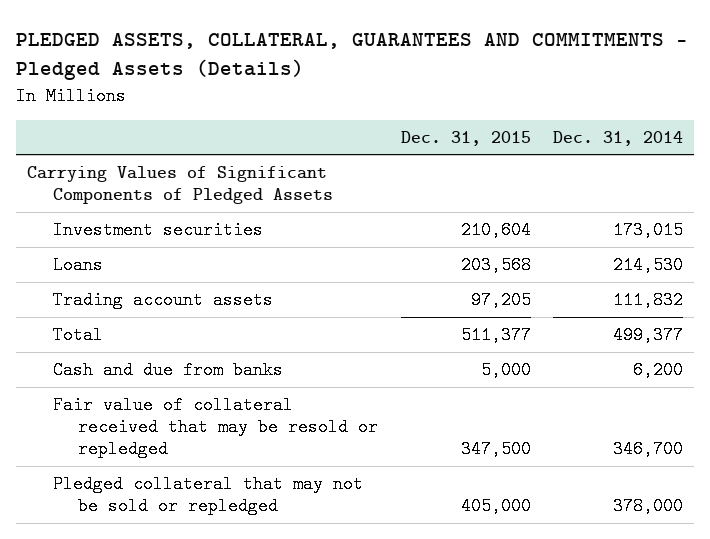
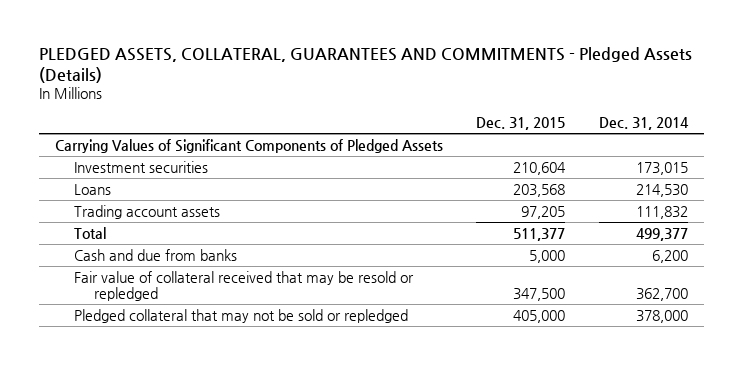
[612,440,683,459] 346,700 -> [635,288,688,302] 362,700

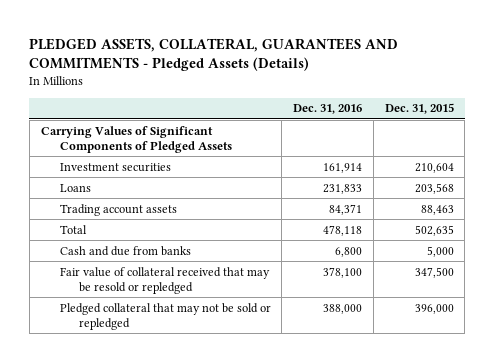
[598,117,689,131] Dec. 31, 2014 -> none
none -> [293,104,363,115] Dec. 31, 2016
[521,205,566,219] 97,205 -> [420,204,454,215] 88,463
[513,227,566,241] 511,377 -> [414,224,454,236] 502,635
[513,309,566,323] 405,000 -> [414,303,454,314] 396,000

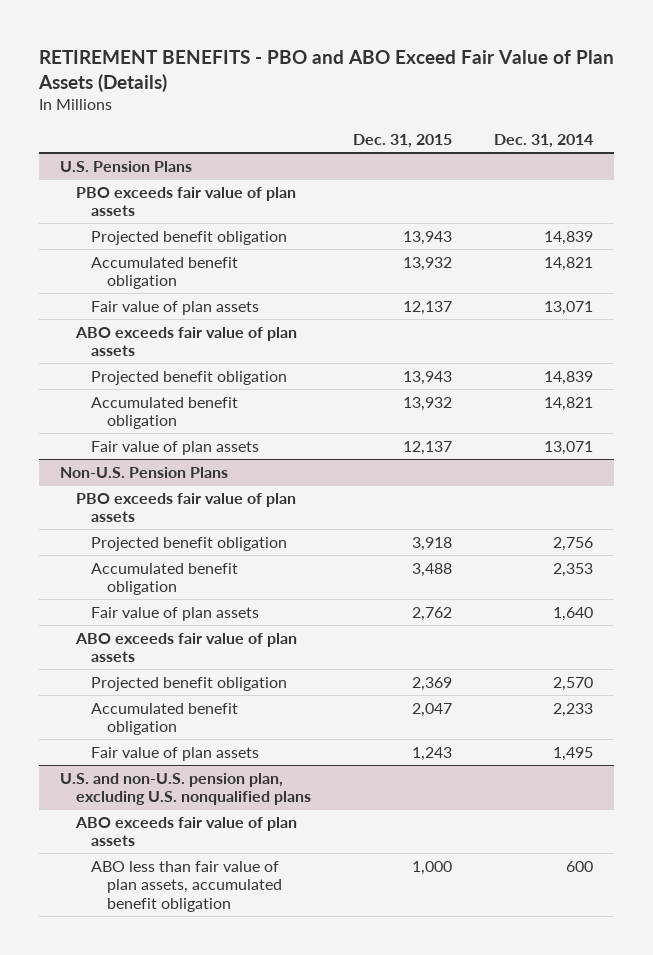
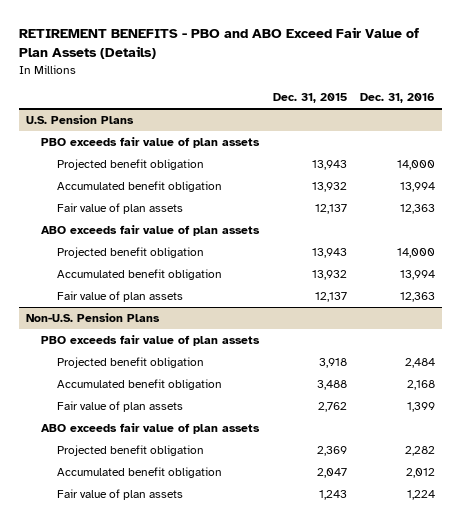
[494,134,594,149] Dec. 31, 2014 -> none
none -> [360,93,436,104] Dec. 31, 2016
[60,772,311,806] U.S. and non-U.S. pension plan, excluding U.S. nonqualified plans -> none
[74,816,297,847] ABO exceeds fair value of plan assets -> none
[91,860,283,912] ABO less than fair value of plan assets, accumulated benefit obligation -> none

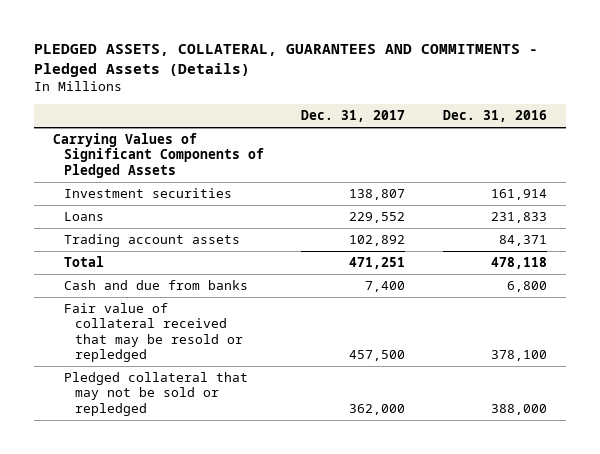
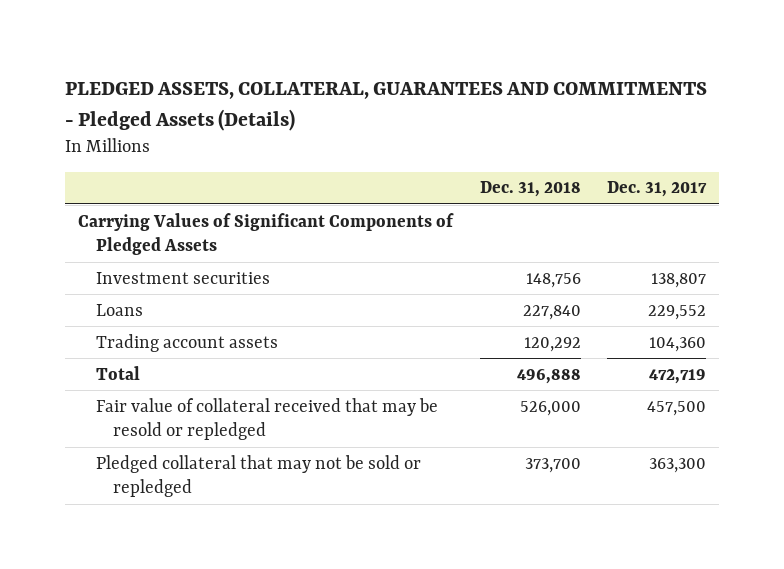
[442,109,547,122] Dec. 31, 2016 -> none
none -> [479,181,581,198] Dec. 31, 2018
[63,280,248,291] Cash and due from banks -> none
[349,235,406,247] 102,892 -> [649,336,707,352] 104,360
[349,257,406,270] 471,251 -> [649,368,707,384] 472,719
[349,403,406,415] 362,000 -> [649,457,707,473] 363,300

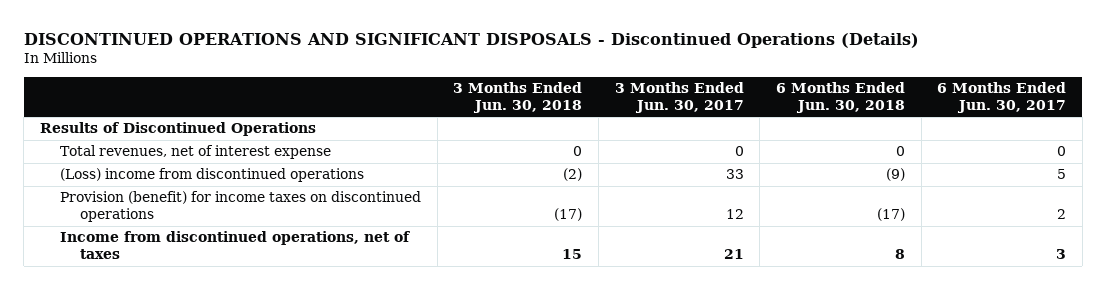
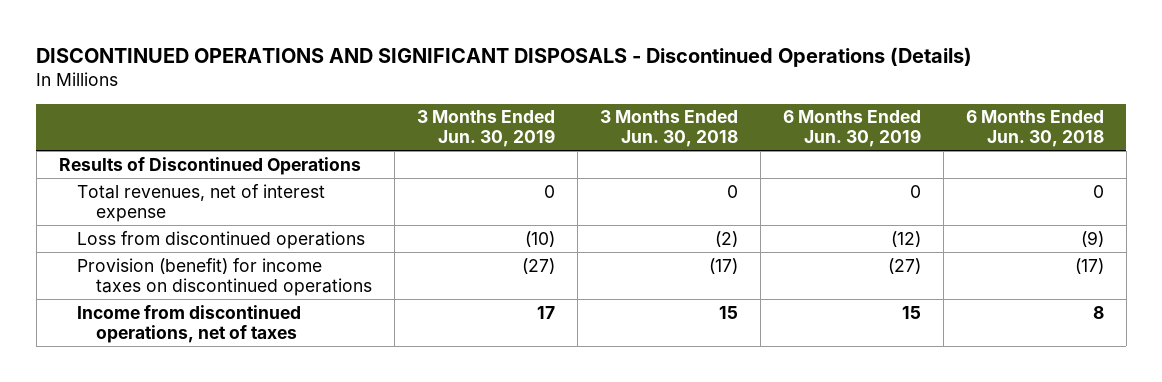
[614,81,744,113] 3 Months Ended Jun. 30, 2017 -> none
[937,81,1067,113] 6 Months Ended Jun. 30, 2017 -> none
none -> [416,110,555,148] 3 Months Ended Jun. 30, 2019
none -> [782,110,921,148] 6 Months Ended Jun. 30, 2019
[59,168,364,183] (Loss) income from discontinued operations -> [77,230,366,249] Loss from discontinued operations

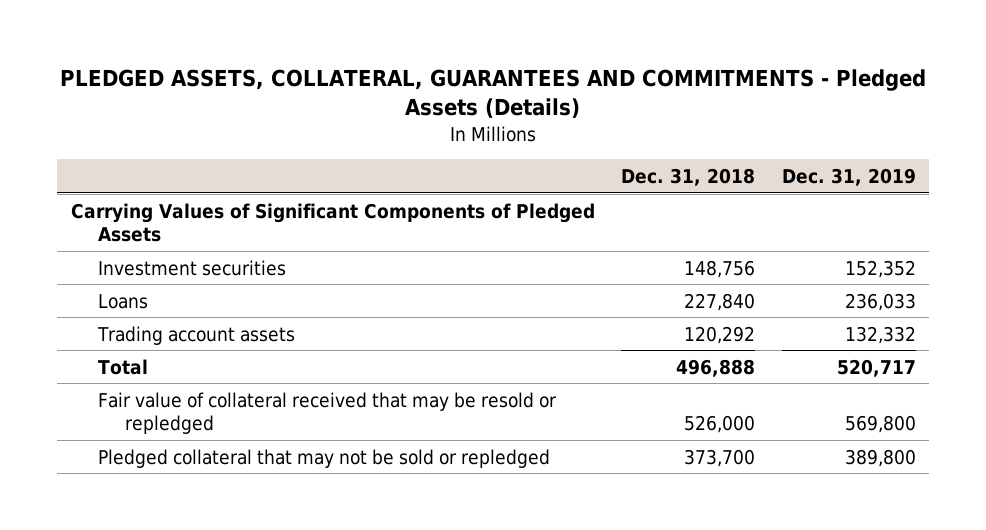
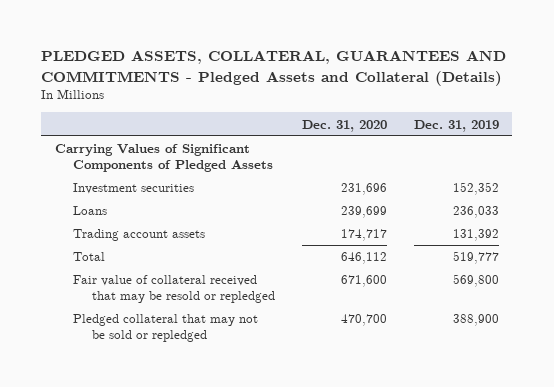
[60,69,927,119] PLEDGED ASSETS, COLLATERAL, GUARANTEES AND COMMITMENTS - Pledged Assets (Details) -> [41,50,507,86] PLEDGED ASSETS, COLLATERAL, GUARANTEES AND COMMITMENTS - Pledged Assets and Collateral (Details)
[621,167,756,186] Dec. 31, 2018 -> none
none -> [301,119,387,132] Dec. 31, 2020
[844,325,916,344] 132,332 -> [452,229,499,242] 131,392
[836,358,916,377] 520,717 -> [452,251,499,265] 519,777
[844,448,916,467] 389,800 -> [452,314,499,327] 388,900

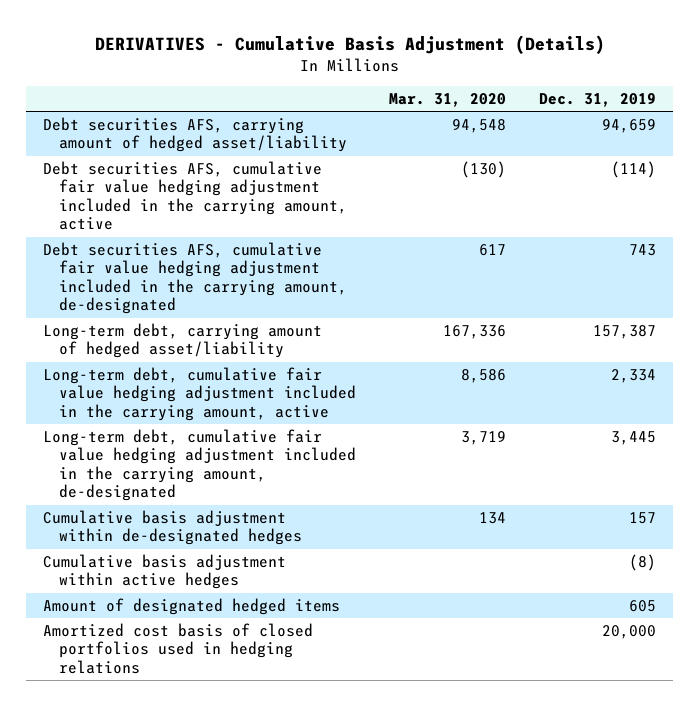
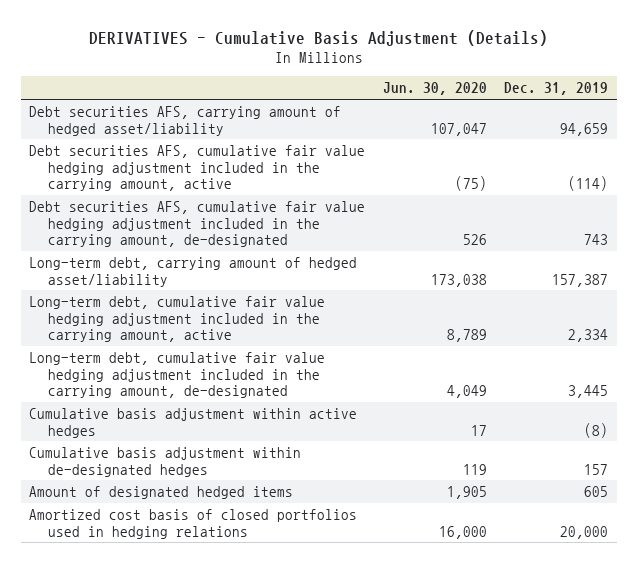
[389,93,507,108] Mar. 31, 2020 -> none
none -> [382,82,487,96] Jun. 30, 2020
[42,510,303,546] Cumulative basis adjustment within de-designated hedges -> [29,446,302,477] Cumulative basis adjustment within de-designated hedges

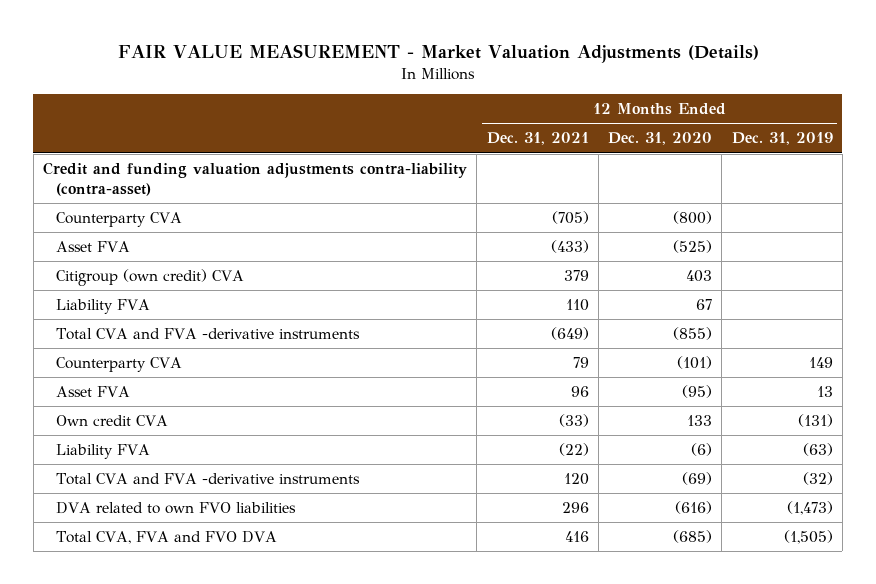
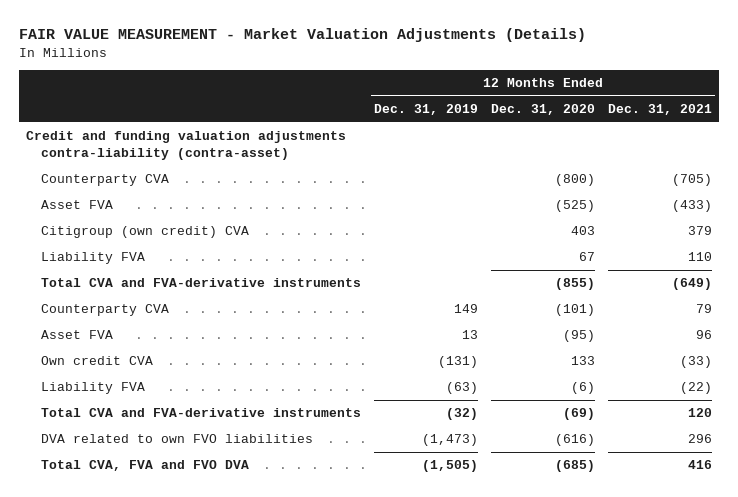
[55,327,360,340] Total CVA and FVA -derivative instruments -> [40,278,361,288] Total CVA and FVA-derivative instruments
[55,472,360,485] Total CVA and FVA -derivative instruments -> [40,408,361,418] Total CVA and FVA-derivative instruments

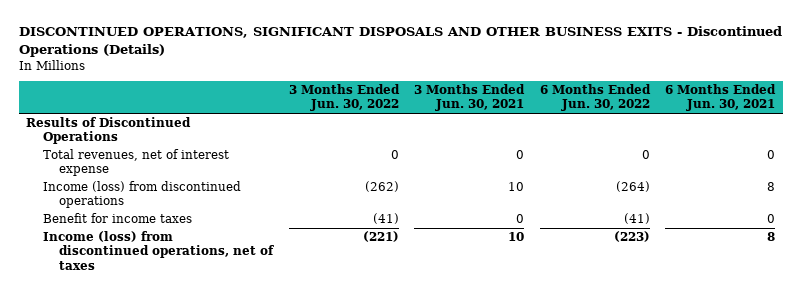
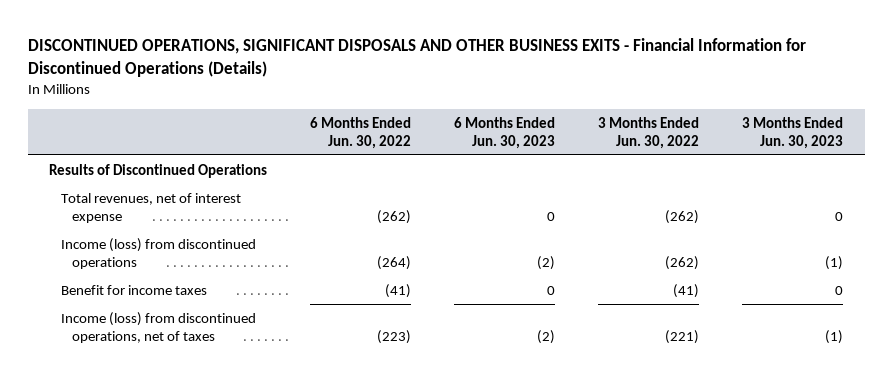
[18,26,782,58] DISCONTINUED OPERATIONS, SIGNIFICANT DISPOSALS AND OTHER BUSINESS EXITS - Discontinued Operations (Details) -> [27,37,806,77] DISCONTINUED OPERATIONS, SIGNIFICANT DISPOSALS AND OTHER BUSINESS EXITS - Financial Information for Discontinued Operations (Details)
[414,84,526,112] 3 Months Ended Jun. 30, 2021 -> none
[665,84,777,112] 6 Months Ended Jun. 30, 2021 -> none
none -> [454,116,556,149] 6 Months Ended Jun. 30, 2023
none -> [742,116,844,149] 3 Months Ended Jun. 30, 2023
[390,150,399,160] 0 -> [665,209,700,224] (262)
[641,150,650,160] 0 -> [377,209,412,224] (262)

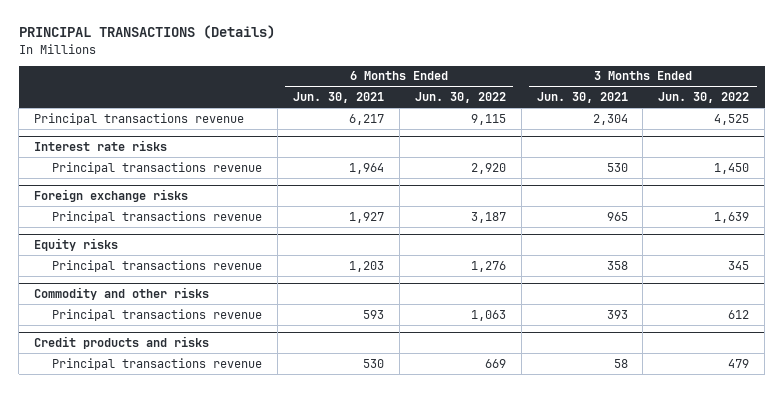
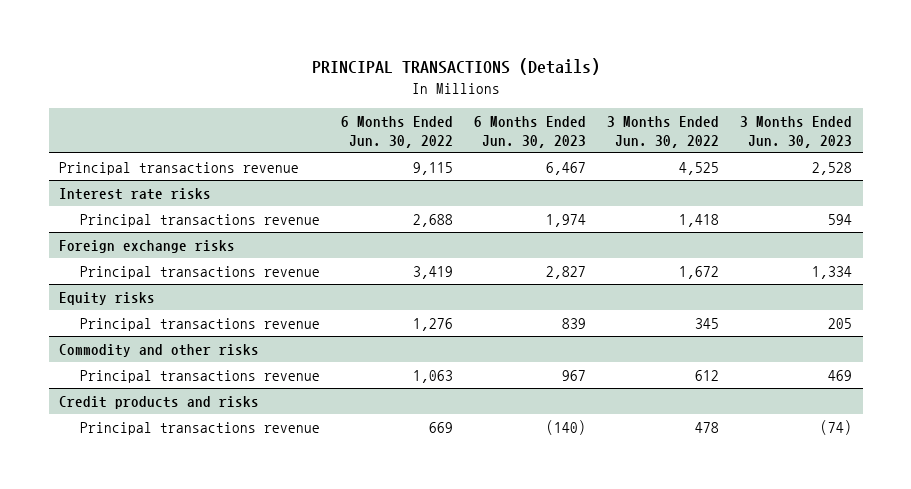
[292,92,384,104] Jun. 30, 2021 -> none
[536,92,628,104] Jun. 30, 2021 -> none
none -> [473,115,586,148] 6 Months Ended Jun. 30, 2023
none -> [739,115,852,148] 3 Months Ended Jun. 30, 2023
[470,162,506,174] 2,920 -> [412,214,453,228] 2,688
[714,162,750,174] 1,450 -> [678,214,719,228] 1,418
[470,211,506,223] 3,187 -> [412,266,453,280] 3,419
[714,211,750,223] 1,639 -> [678,266,719,280] 1,672
[728,358,750,368] 479 -> [694,422,719,434] 478

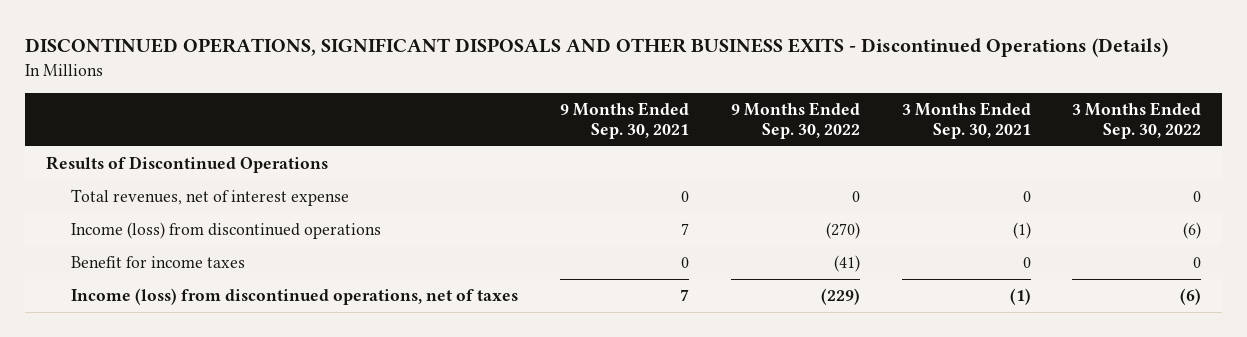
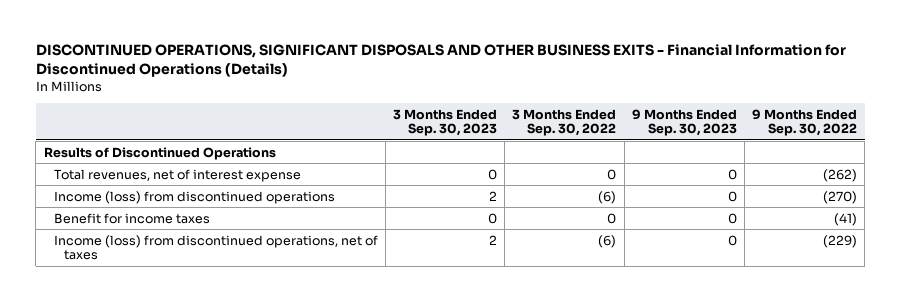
[25,38,1169,58] DISCONTINUED OPERATIONS, SIGNIFICANT DISPOSALS AND OTHER BUSINESS EXITS - Discontinued Operations (Details) -> [35,43,846,78] DISCONTINUED OPERATIONS, SIGNIFICANT DISPOSALS AND OTHER BUSINESS EXITS - Financial Information for Discontinued Operations (Details)
[560,101,690,139] 9 Months Ended Sep. 30, 2021 -> none
[901,101,1031,139] 3 Months Ended Sep. 30, 2021 -> none
none -> [392,108,497,137] 3 Months Ended Sep. 30, 2023
none -> [631,108,737,137] 9 Months Ended Sep. 30, 2023
[851,191,860,203] 0 -> [823,168,858,182] (262)

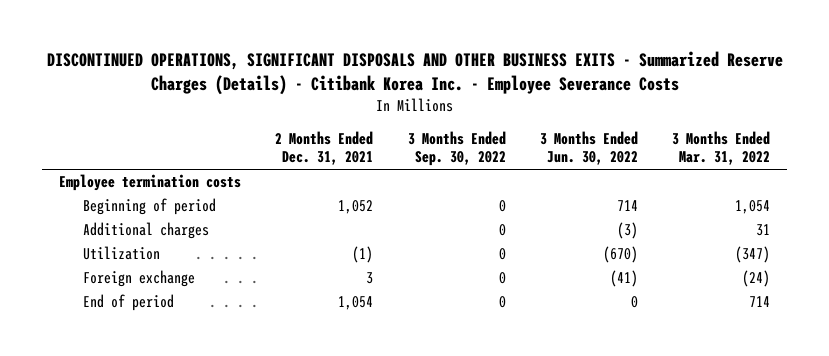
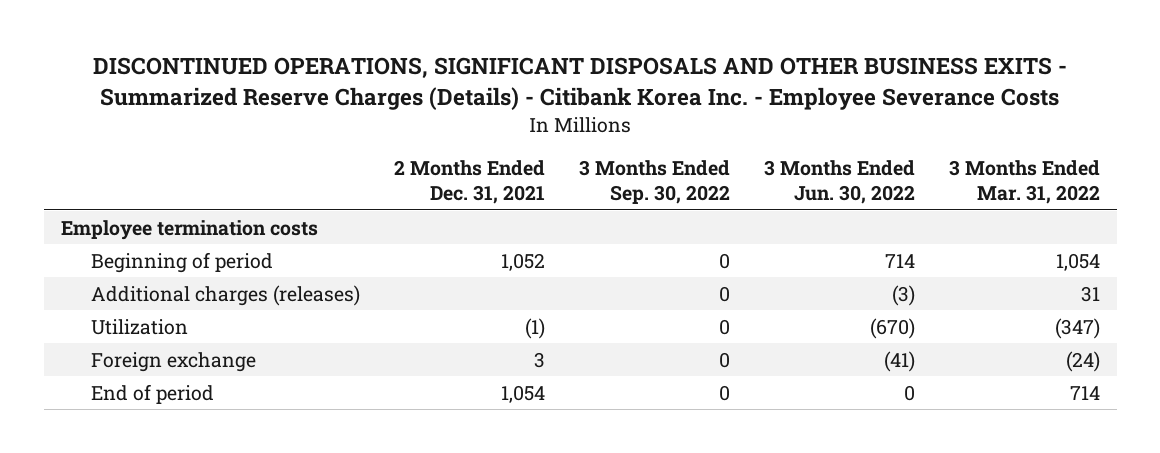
[83,222,210,240] Additional charges -> [90,284,360,306] Additional charges (releases)

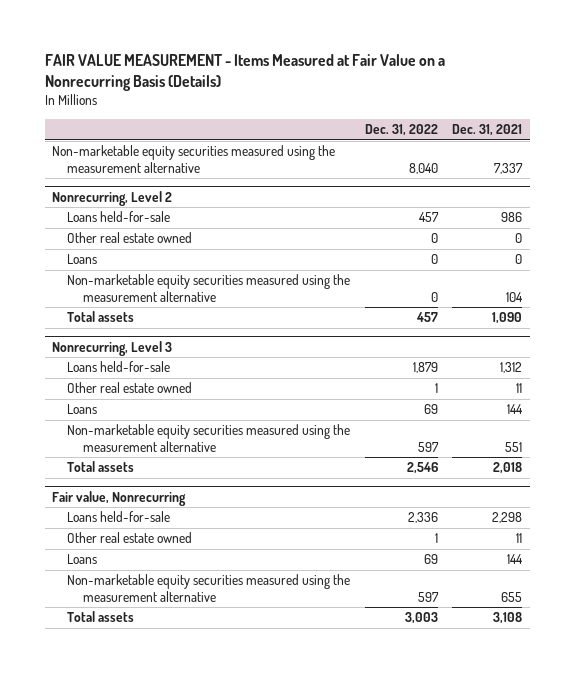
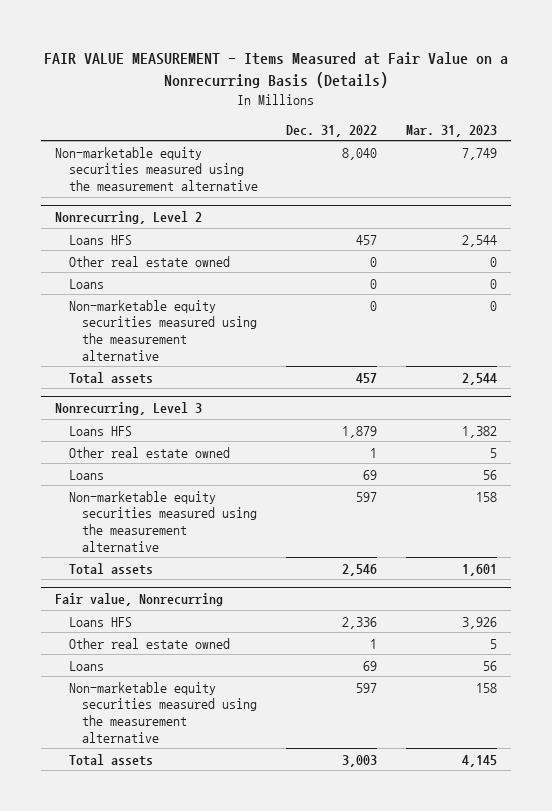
[452,124,523,137] Dec. 31, 2021 -> none
none -> [405,124,497,137] Mar. 31, 2023
[67,211,171,223] Loans held-for-sale -> [68,234,132,245] Loans HFS
[67,361,171,373] Loans held-for-sale -> [68,425,132,436] Loans HFS
[67,511,171,523] Loans held-for-sale -> [68,616,132,627] Loans HFS

